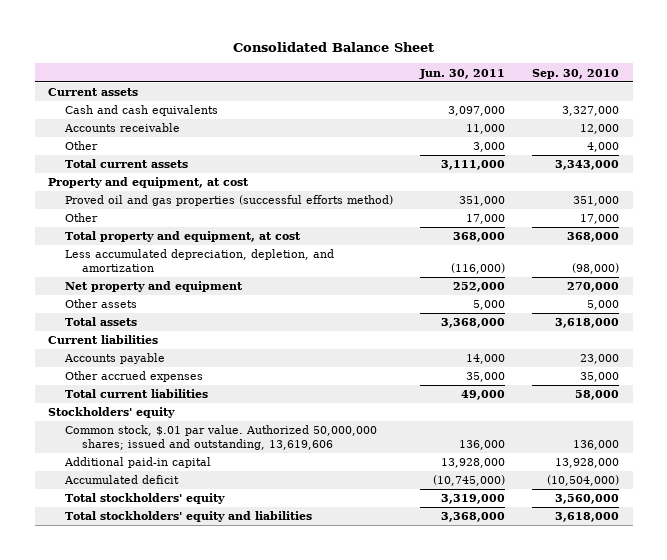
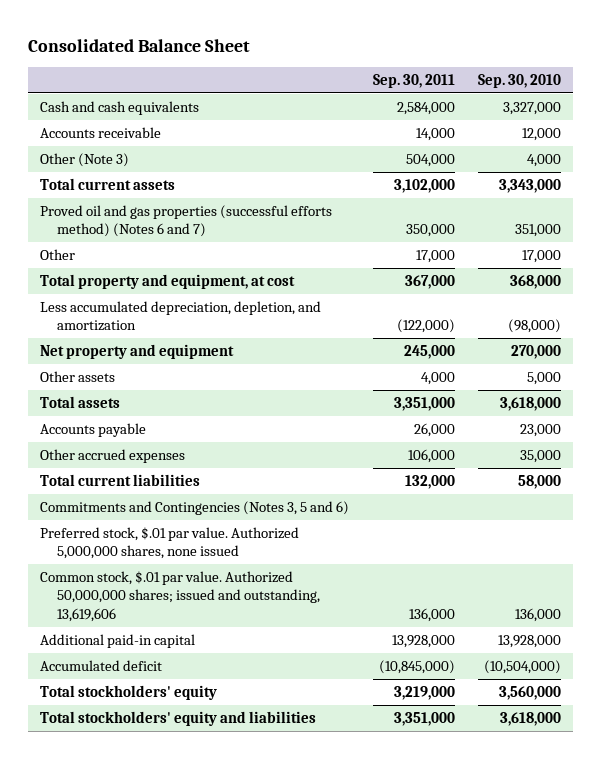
[419,68,506,79] Jun. 30, 2011 -> none
none -> [372,74,455,89] Sep. 30, 2011
[48,88,139,97] Current assets -> none
[65,141,99,151] Other -> [39,153,129,168] Other (Note 3)
[48,177,250,189] Property and equipment, at cost -> none
[65,195,394,207] Proved oil and gas properties (successful efforts method) -> [39,205,332,238] Proved oil and gas properties (successful efforts method) (Notes 6 and 7)
[48,335,159,345] Current liabilities -> none
[48,407,176,419] Stockholders' equity -> none
none -> [39,501,349,516] Commitments and Contingencies (Notes 3, 5 and 6)
none -> [39,527,299,560] Preferred stock, $.01 par value. Authorized 5,000,000 shares, none issued

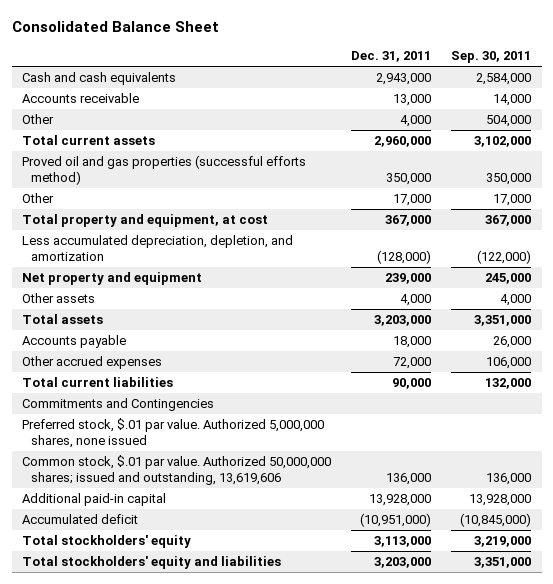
[478,74,562,89] Sep. 30, 2010 -> none
none -> [351,51,432,63] Dec. 31, 2011
[39,153,129,168] Other (Note 3) -> [21,114,54,125] Other
[39,205,332,238] Proved oil and gas properties (successful efforts method) (Notes 6 and 7) -> [21,155,306,185] Proved oil and gas properties (successful efforts method)
[39,501,349,516] Commitments and Contingencies (Notes 3, 5 and 6) -> [21,398,214,412] Commitments and Contingencies

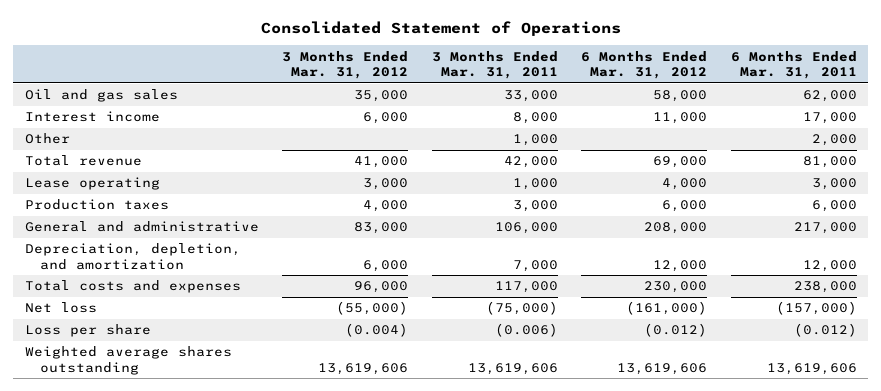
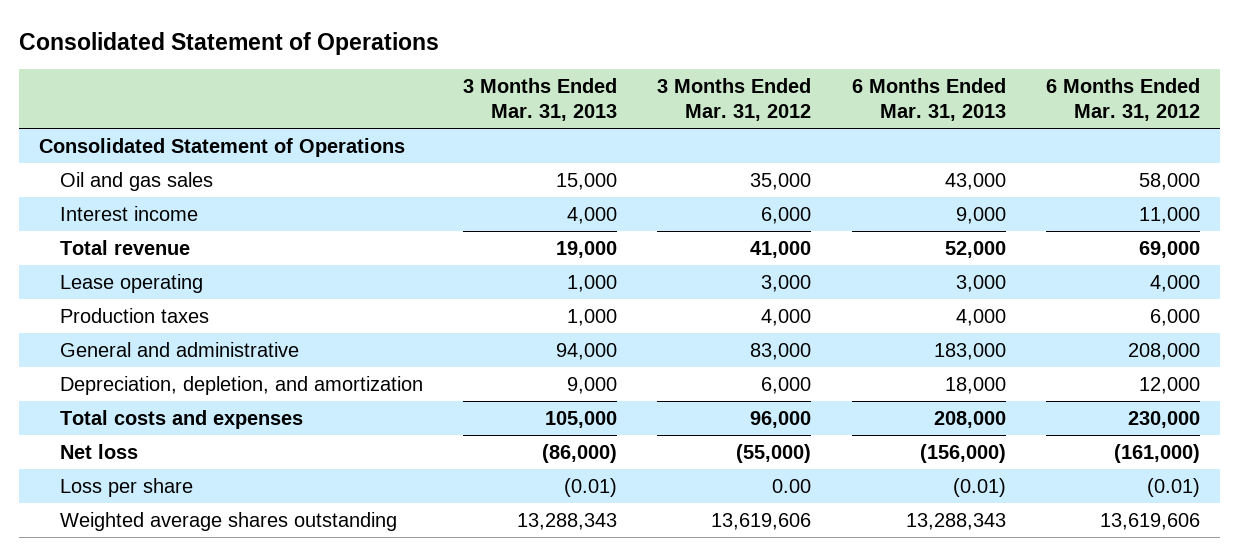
[431,50,558,80] 3 Months Ended Mar. 31, 2011 -> none
[730,50,857,80] 6 Months Ended Mar. 31, 2011 -> none
none -> [463,78,618,122] 3 Months Ended Mar. 31, 2013
none -> [851,78,1006,122] 6 Months Ended Mar. 31, 2013
none -> [39,137,406,157] Consolidated Statement of Operations
[24,133,70,145] Other -> none
[345,323,409,338] (0.004) -> [772,478,812,493] 0.00
[644,323,708,338] (0.012) -> [1147,477,1201,497] (0.01)

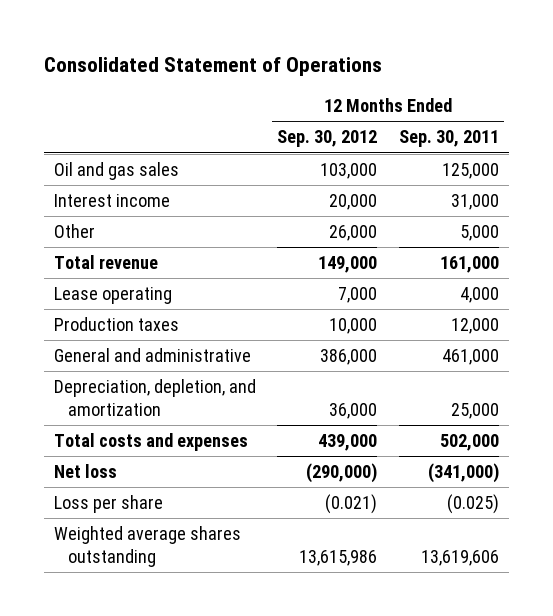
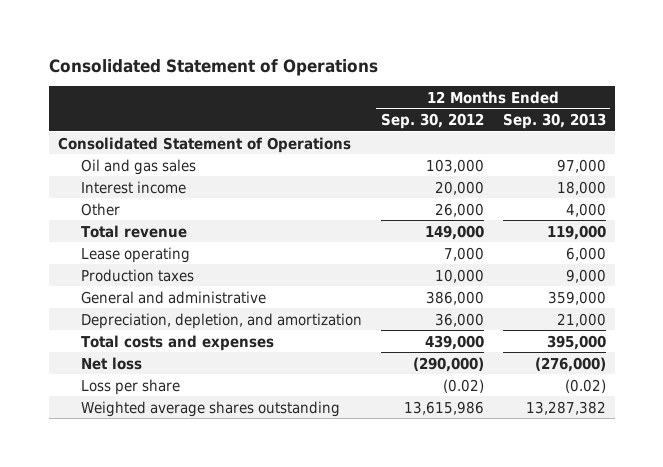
[398,130,499,148] Sep. 30, 2011 -> none
none -> [502,113,606,130] Sep. 30, 2013
none -> [57,136,351,153] Consolidated Statement of Operations
[325,494,378,515] (0.021) -> [443,378,485,393] (0.02)

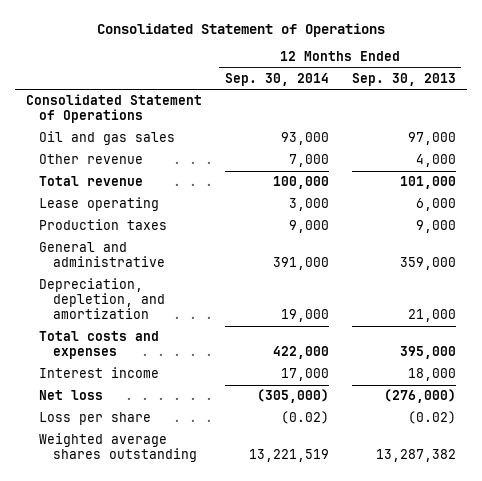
[381,113,485,130] Sep. 30, 2012 -> none
none -> [224,72,329,86] Sep. 30, 2014
[81,202,121,216] Other -> [39,154,144,165] Other revenue
[546,224,606,240] 119,000 -> [399,176,456,190] 101,000
[81,180,187,194] Interest income -> [39,367,160,379] Interest income

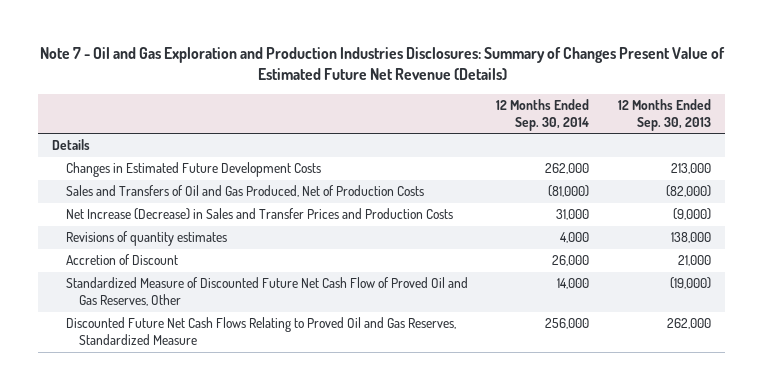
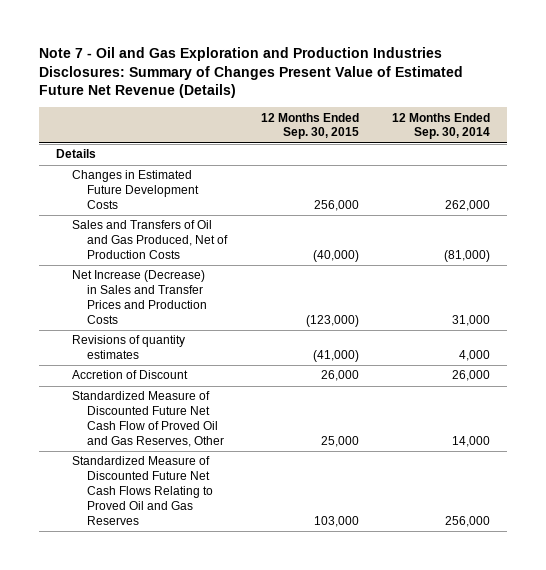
[617,99,711,131] 12 Months Ended Sep. 30, 2013 -> none
none -> [260,112,359,140] 12 Months Ended Sep. 30, 2015
[65,317,456,345] Discounted Future Net Cash Flows Relating to Proved Oil and Gas Reserves, Standardized Measure -> [71,456,214,525] Standardized Measure of Discounted Future Net Cash Flows Relating to Proved Oil and Gas Reserves

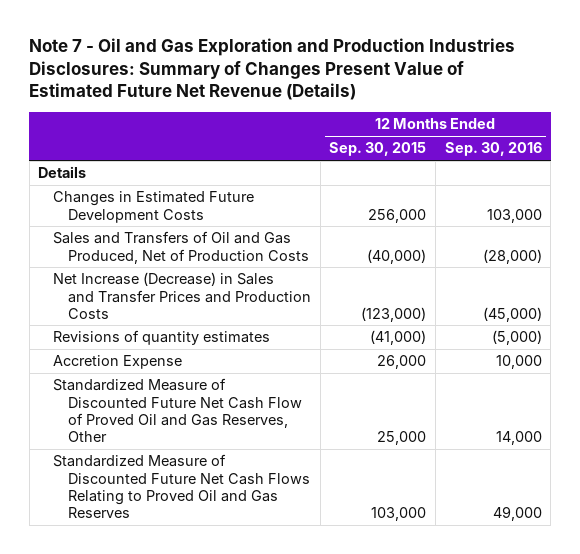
[392,112,491,140] 12 Months Ended Sep. 30, 2014 -> none
none -> [444,142,542,157] Sep. 30, 2016
[71,370,188,380] Accretion of Discount -> none
none -> [53,355,183,370] Accretion Expense

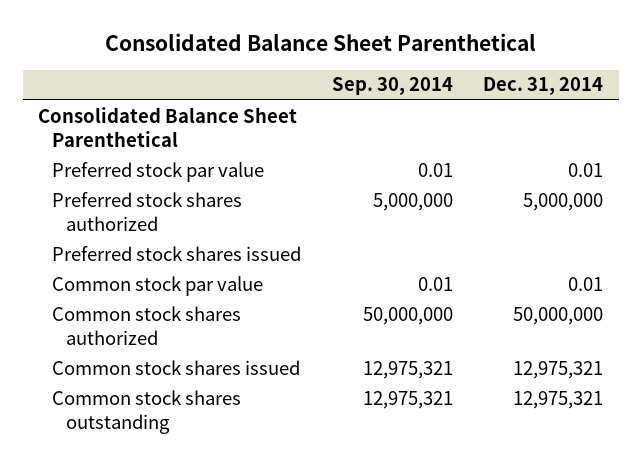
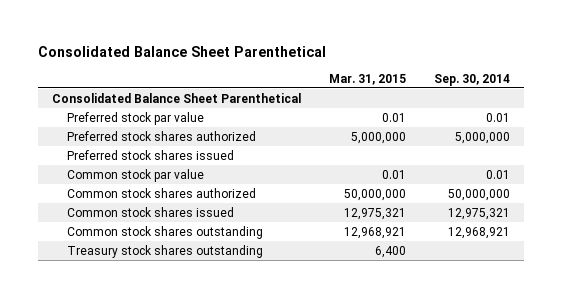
[483,77,604,96] Dec. 31, 2014 -> none
none -> [329,73,407,85] Mar. 31, 2015
[362,390,453,409] 12,975,321 -> [448,226,511,239] 12,968,921
none -> [67,244,264,258] Treasury stock shares outstanding

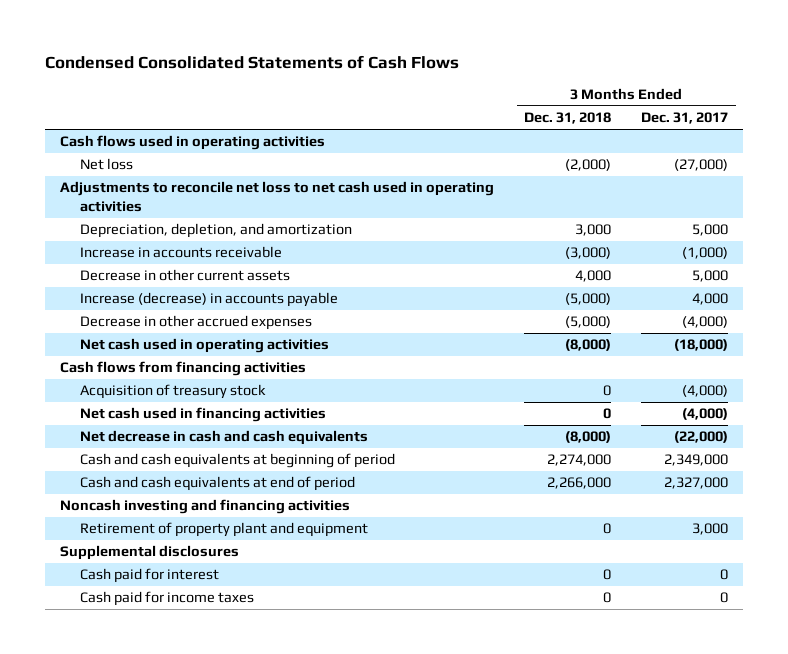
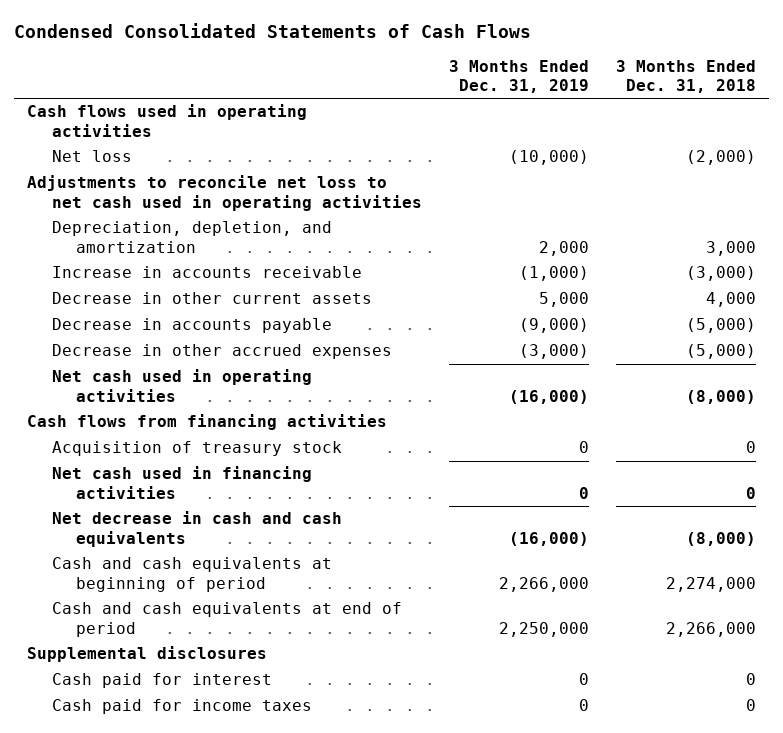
[641,112,729,125] Dec. 31, 2017 -> none
none -> [448,59,589,94] 3 Months Ended Dec. 31, 2019
[79,292,338,308] Increase (decrease) in accounts payable -> [51,318,332,334] Decrease in accounts payable
[60,499,351,515] Noncash investing and financing activities -> none
[79,522,368,538] Retirement of property plant and equipment -> none

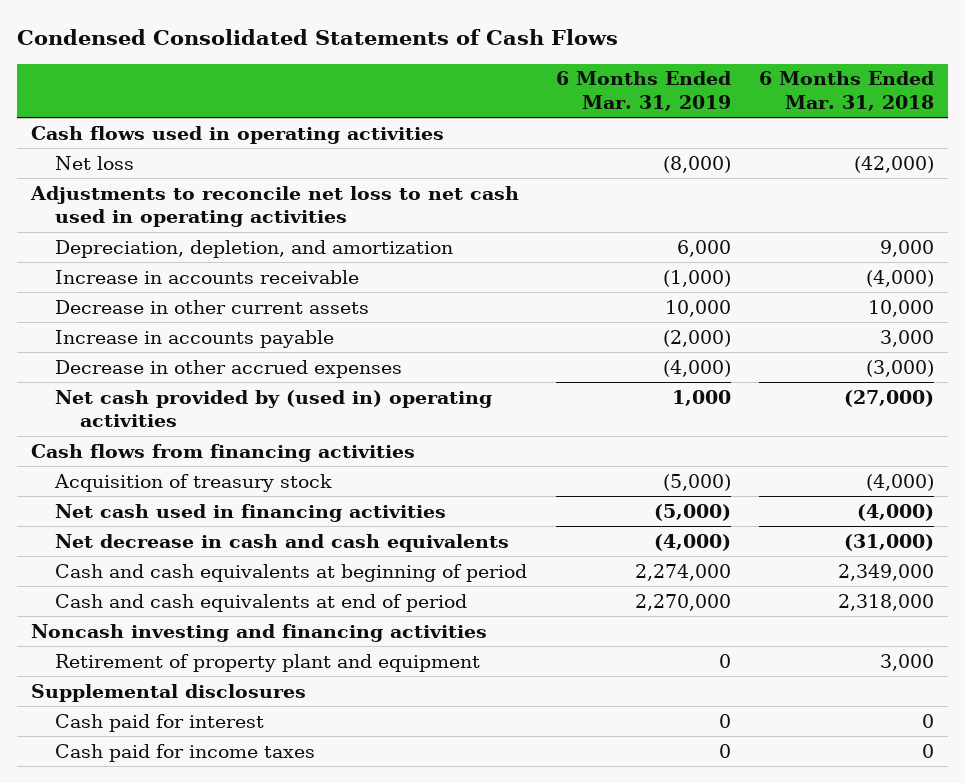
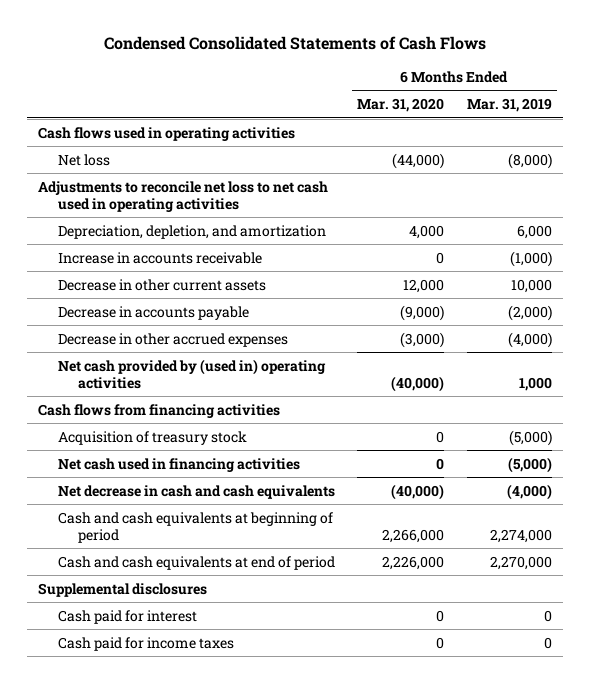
[758,71,934,112] 6 Months Ended Mar. 31, 2018 -> none
none -> [357,97,445,112] Mar. 31, 2020
[55,329,335,348] Increase in accounts payable -> [58,305,250,320] Decrease in accounts payable
[30,623,487,642] Noncash investing and financing activities -> none
[55,653,481,672] Retirement of property plant and equipment -> none

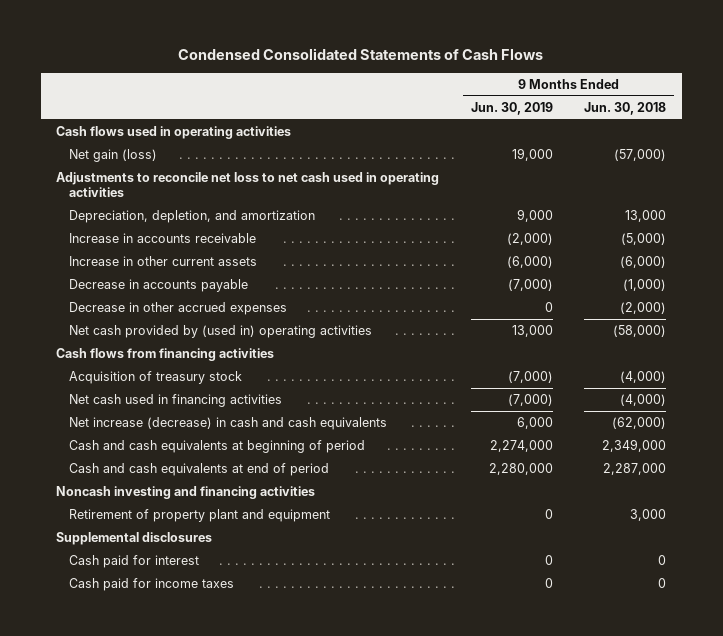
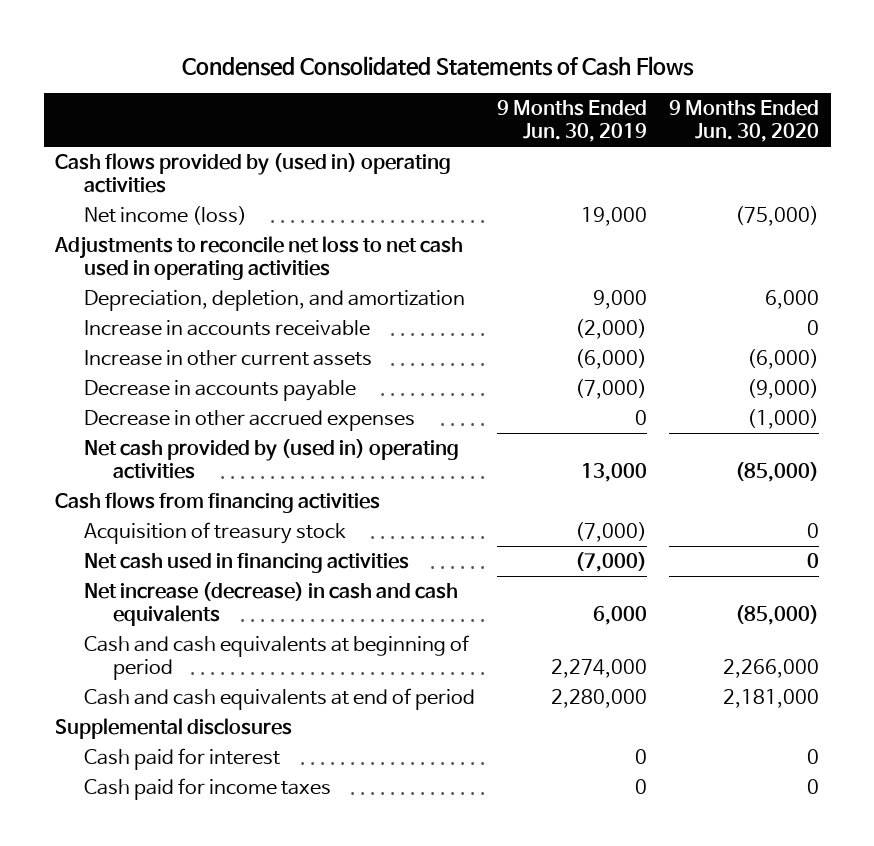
[584,101,667,115] Jun. 30, 2018 -> none
none -> [669,100,820,143] 9 Months Ended Jun. 30, 2020
[56,126,292,140] Cash flows used in operating activities -> [55,152,452,194] Cash flows provided by (used in) operating activities
[68,149,157,163] Net gain (loss) -> [84,205,248,225] Net income (loss)
[56,486,316,500] Noncash investing and financing activities -> none
[68,509,330,523] Retirement of property plant and equipment -> none

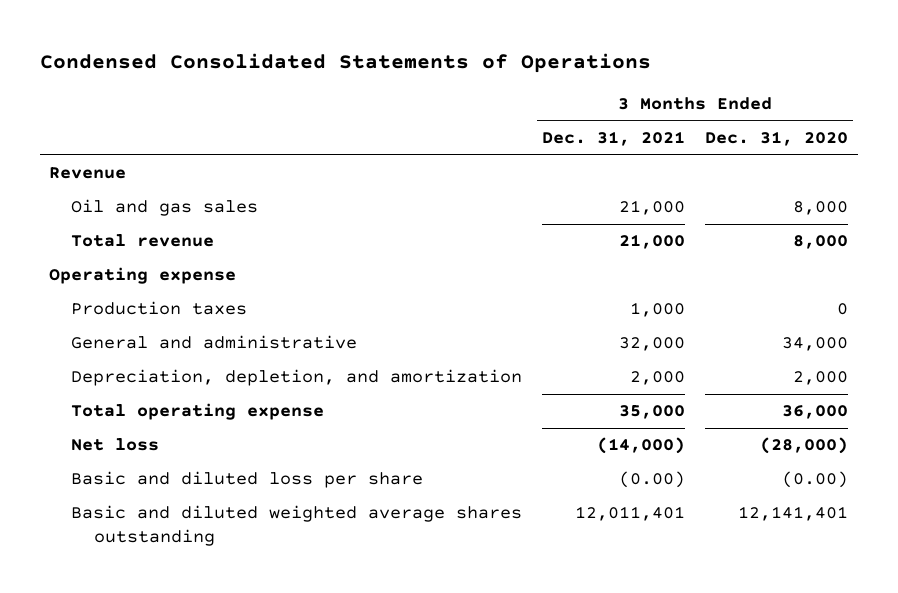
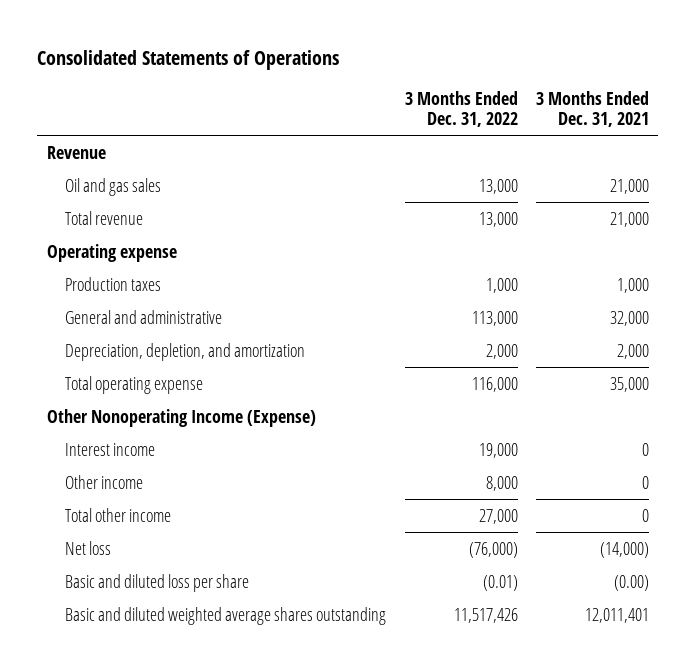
[39,53,651,74] Condensed Consolidated Statements of Operations -> [37,49,340,70] Consolidated Statements of Operations
[705,131,849,147] Dec. 31, 2020 -> none
none -> [404,90,518,127] 3 Months Ended Dec. 31, 2022
none -> [46,408,316,427] Other Nonoperating Income (Expense)
none -> [65,442,156,456] Interest income
none -> [65,474,144,489] Other income
none -> [65,507,172,522] Total other income

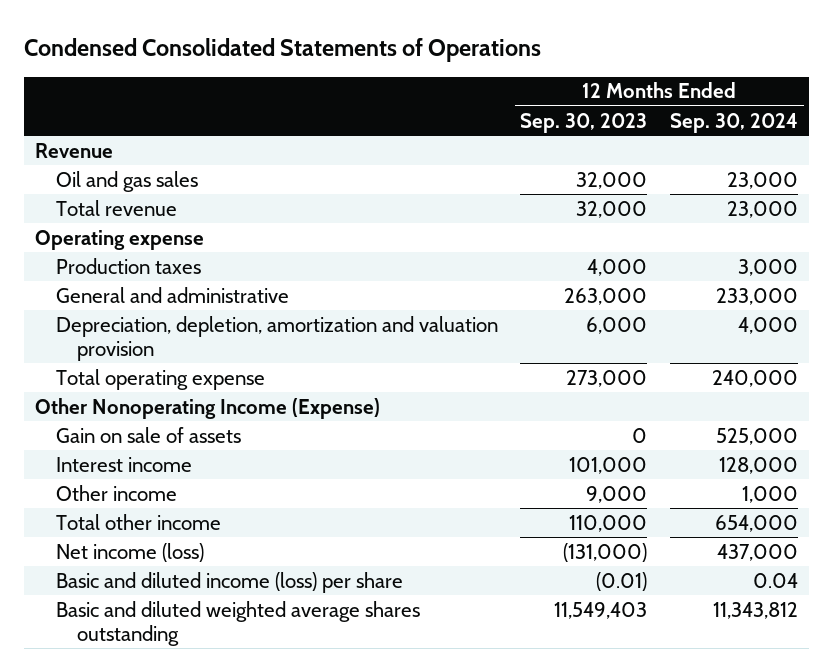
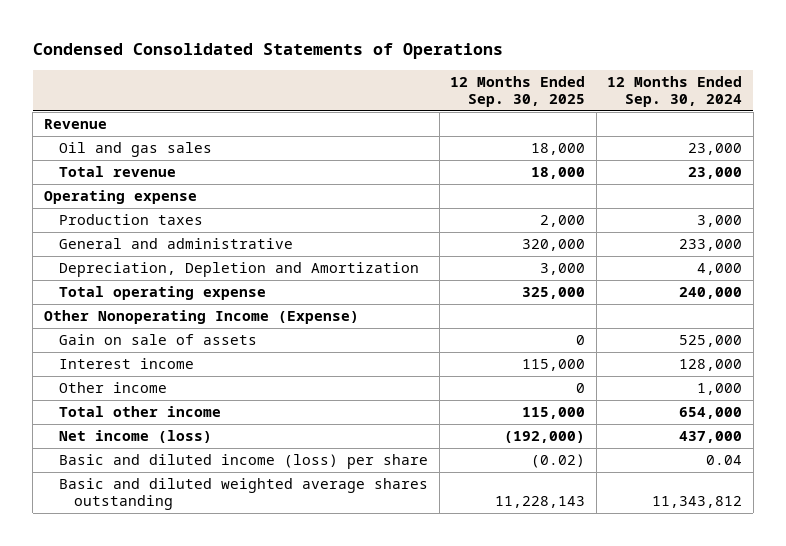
[520,112,648,133] Sep. 30, 2023 -> none
none -> [450,75,586,107] 12 Months Ended Sep. 30, 2025
[55,315,498,361] Depreciation, depletion, amortization and valuation provision -> [59,262,420,278] Depreciation, Depletion and Amortization

